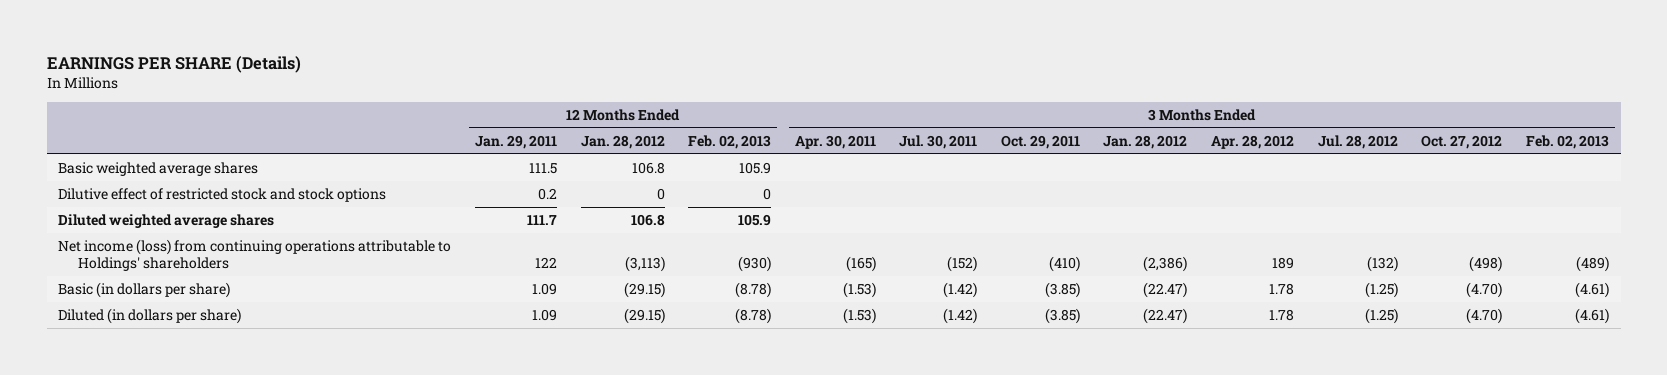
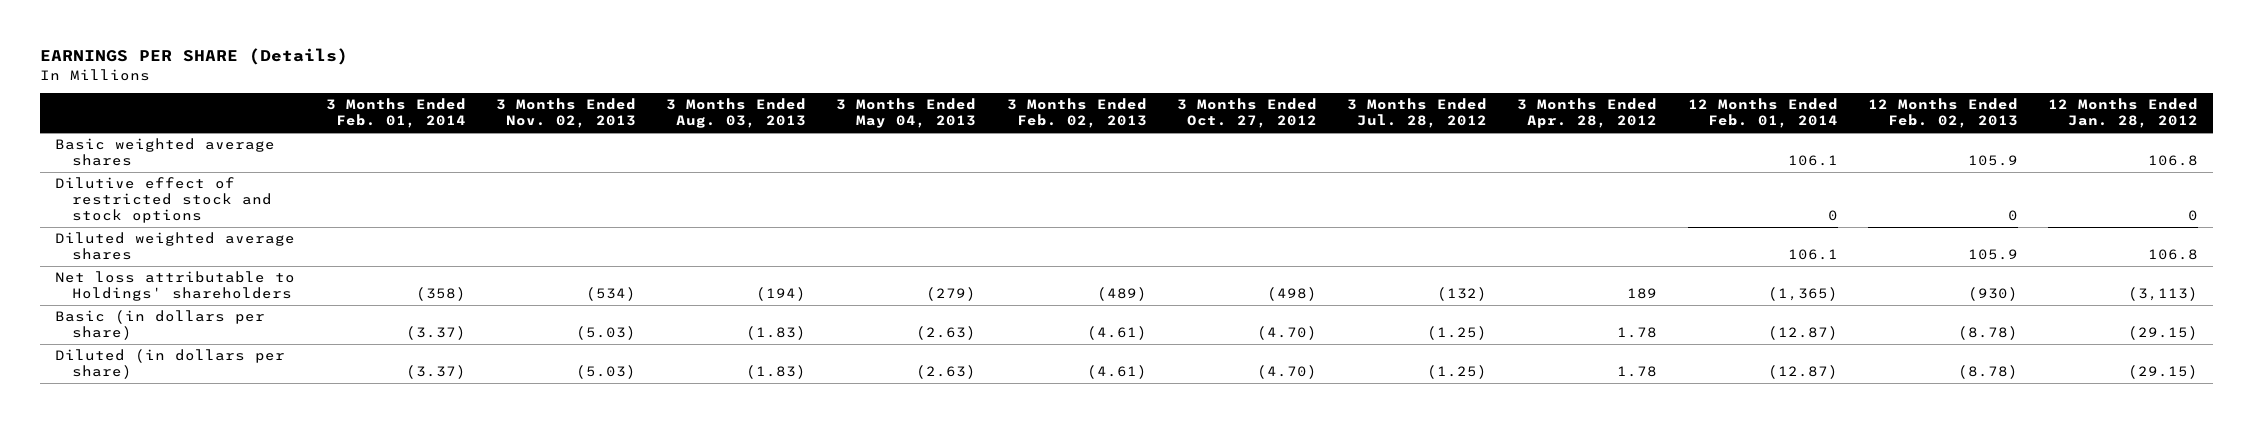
[474,134,557,149] Jan. 29, 2011 -> none
[794,134,876,149] Apr. 30, 2011 -> none
[899,134,978,149] Jul. 30, 2011 -> none
[1000,134,1080,149] Oct. 29, 2011 -> none
[1103,134,1188,149] Jan. 28, 2012 -> none
none -> [325,98,466,129] 3 Months Ended Feb. 01, 2014
none -> [495,98,636,129] 3 Months Ended Nov. 02, 2013
none -> [666,98,807,129] 3 Months Ended Aug. 03, 2013
none -> [836,98,977,129] 3 Months Ended May 04, 2013
none -> [1687,98,1838,129] 12 Months Ended Feb. 01, 2014
[58,239,452,271] Net income (loss) from continuing operations attributable to Holdings' shareholders -> [55,271,296,302] Net loss attributable to Holdings' shareholders

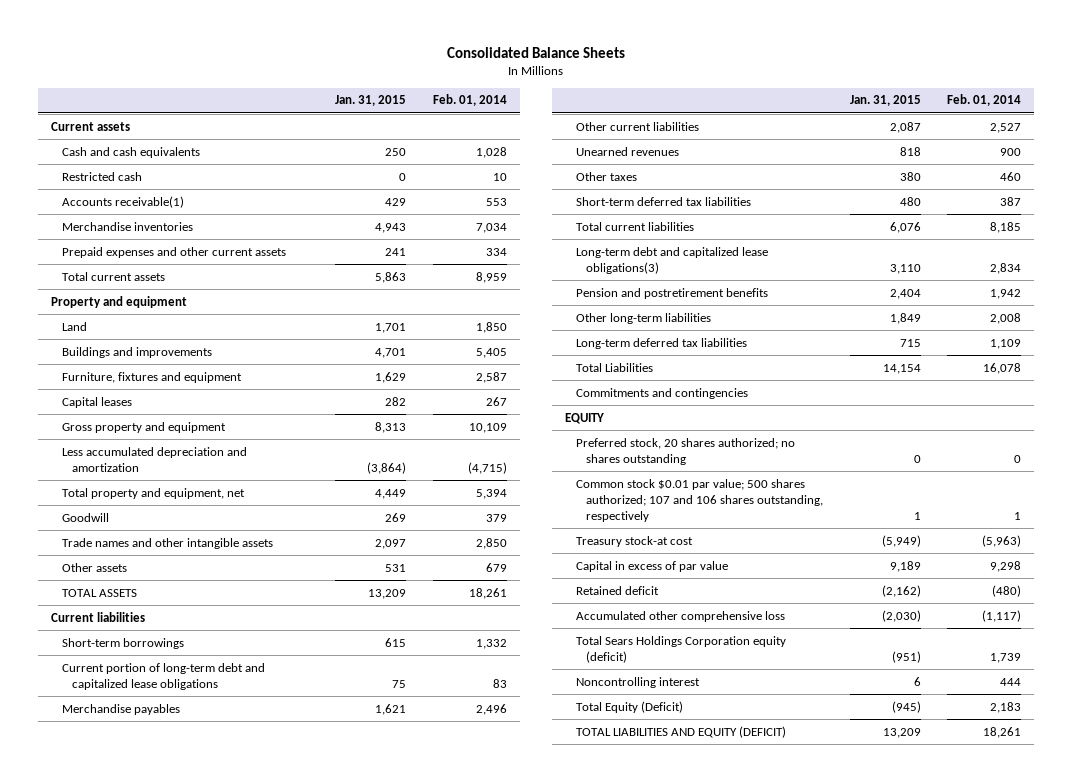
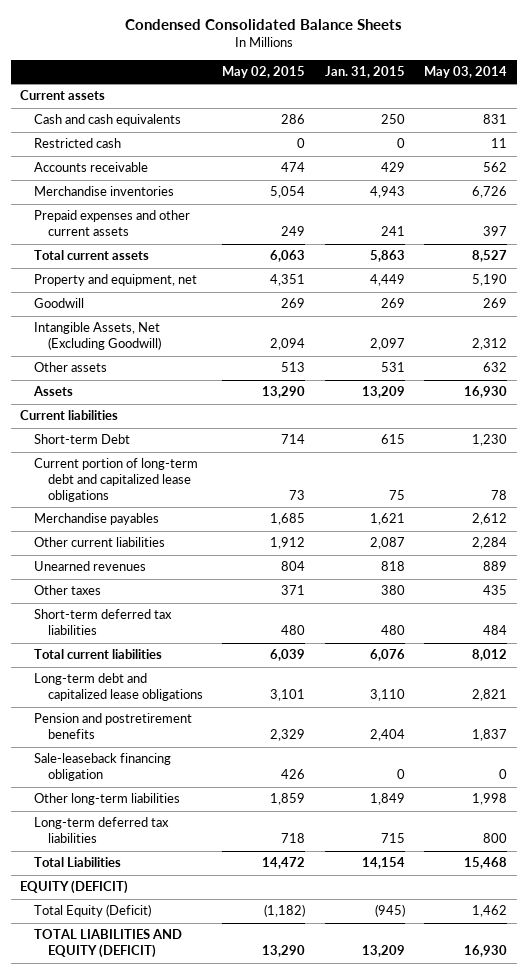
[447,46,626,58] Consolidated Balance Sheets -> [124,19,402,31] Condensed Consolidated Balance Sheets
[432,94,507,107] Feb. 01, 2014 -> none
none -> [222,66,306,79] May 02, 2015
none -> [424,66,508,79] May 03, 2014
[61,195,184,208] Accounts receivable(1) -> [34,162,149,173] Accounts receivable
[51,295,188,308] Property and equipment -> none
[61,321,87,331] Land -> none
[61,346,212,358] Buildings and improvements -> none
[61,371,242,383] Furniture, fixtures and equipment -> none
[61,396,132,408] Capital leases -> none
[61,421,226,433] Gross property and equipment -> none
[61,446,247,472] Less accumulated depreciation and amortization -> none
[61,487,245,499] Total property and equipment, net -> [34,274,198,287] Property and equipment, net
[61,537,273,549] Trade names and other intangible assets -> [34,322,161,351] Intangible Assets, Net (Excluding Goodwill)
[61,588,137,597] TOTAL ASSETS -> [33,386,74,397] Assets
[61,637,184,649] Short-term borrowings -> [34,434,131,445] Short-term Debt
[575,246,768,274] Long-term debt and capitalized lease obligations(3) -> [34,673,203,702] Long-term debt and capitalized lease obligations
none -> [34,753,172,782] Sale-leaseback financing obligation
[575,387,748,399] Commitments and contingencies -> none
[575,437,795,465] Preferred stock, 20 shares authorized; no shares outstanding -> none
[575,478,824,523] Common stock $0.01 par value; 500 shares authorized; 107 and 106 shares outstanding, respectively -> none
[575,535,693,547] Treasury stock-at cost -> none
[575,560,728,572] Capital in excess of par value -> none
[575,585,659,595] Retained deficit -> none
[575,610,785,622] Accumulated other comprehensive loss -> none
[575,635,786,663] Total Sears Holdings Corporation equity (deficit) -> none
[575,676,700,688] Noncontrolling interest -> none
[565,412,605,424] EQUITY -> [20,880,129,895] EQUITY (DEFICIT)

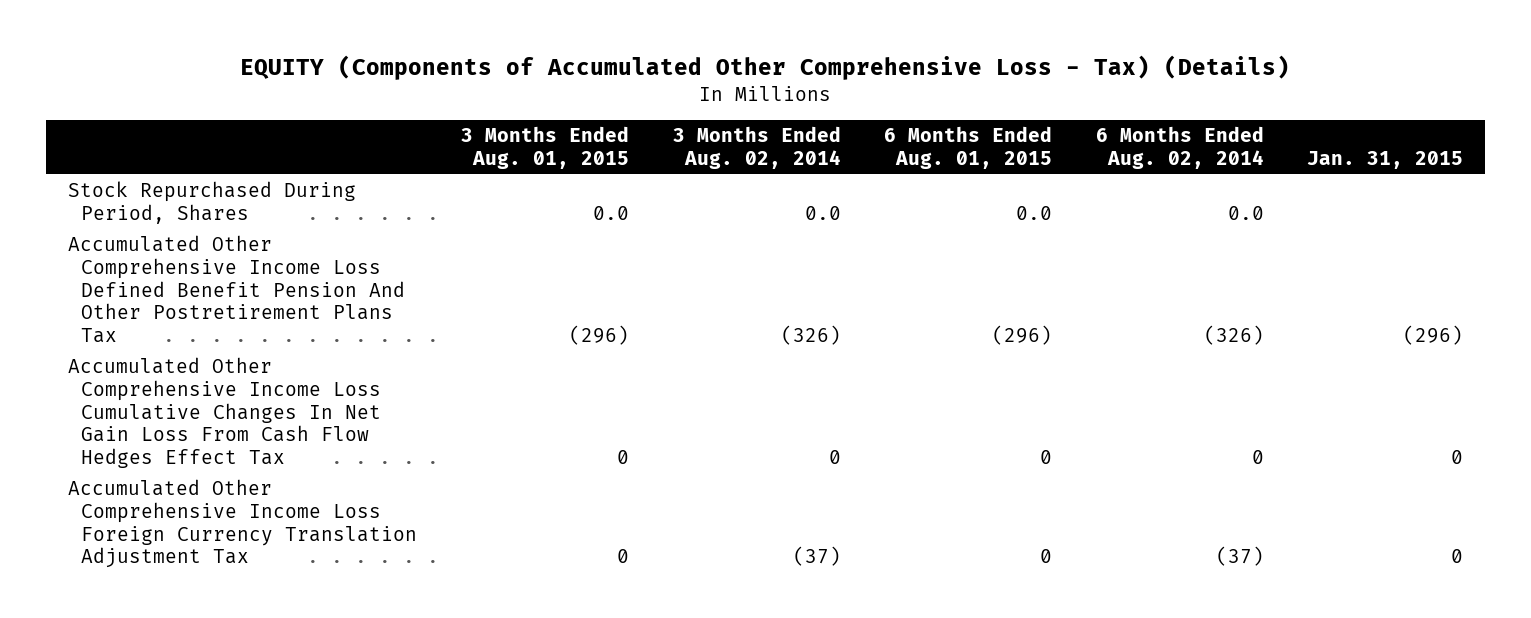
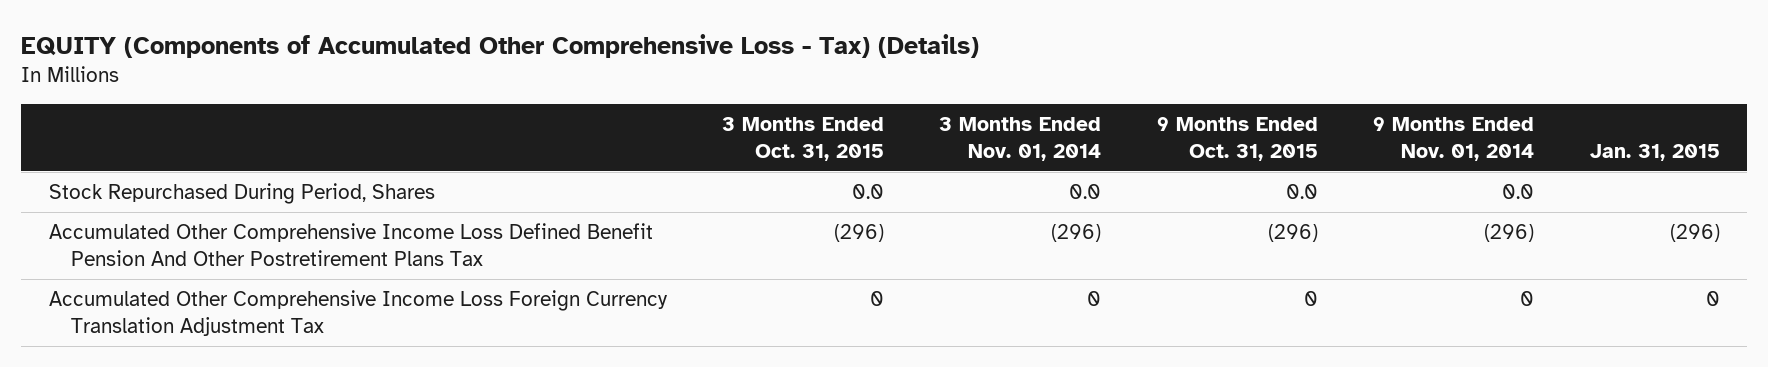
[460,126,629,169] 3 Months Ended Aug. 01, 2015 -> none
[672,126,841,169] 3 Months Ended Aug. 02, 2014 -> none
[884,126,1053,169] 6 Months Ended Aug. 01, 2015 -> none
[1095,126,1264,169] 6 Months Ended Aug. 02, 2014 -> none
none -> [721,116,884,162] 3 Months Ended Oct. 31, 2015
none -> [939,116,1102,162] 3 Months Ended Nov. 01, 2014
none -> [1156,116,1318,162] 9 Months Ended Oct. 31, 2015
none -> [1373,116,1535,162] 9 Months Ended Nov. 01, 2014
[67,357,382,468] Accumulated Other Comprehensive Income Loss Cumulative Changes In Net Gain Loss From Cash Flow Hedges Effect Tax -> none

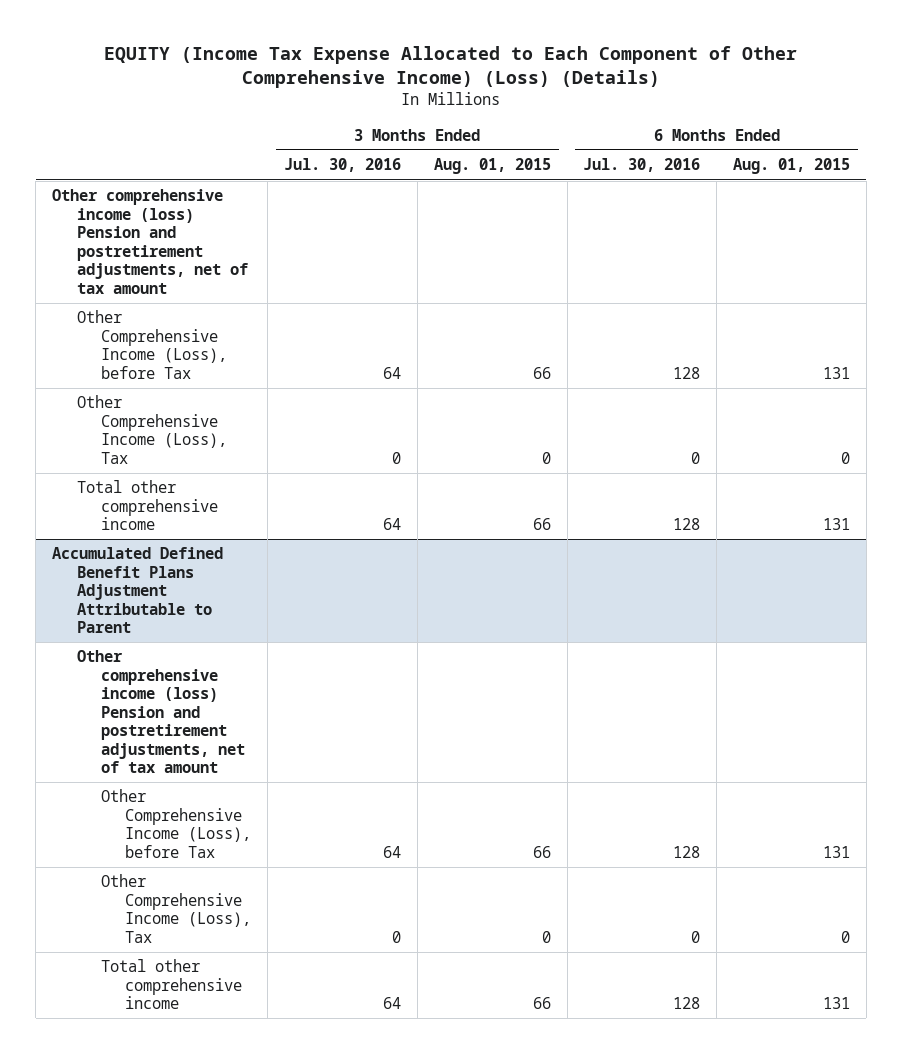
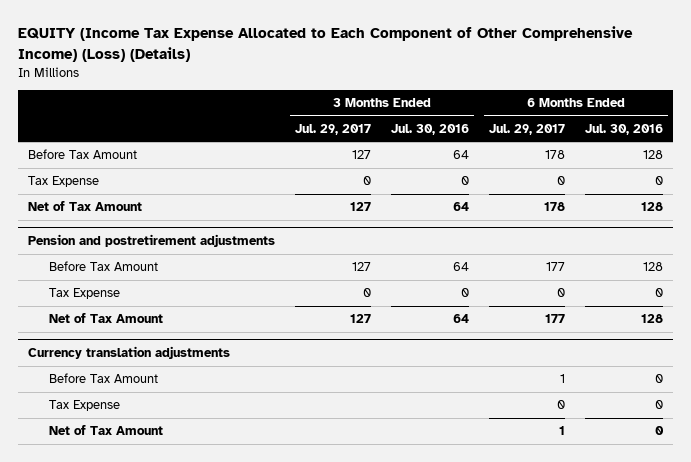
[433,158,551,175] Aug. 01, 2015 -> none
[733,158,851,175] Aug. 01, 2015 -> none
none -> [295,123,372,135] Jul. 29, 2017
none -> [489,123,566,135] Jul. 29, 2017
[52,189,248,294] Other comprehensive income (loss) Pension and postretirement adjustments, net of tax amount -> none
[76,650,245,773] Other comprehensive income (loss) Pension and postretirement adjustments, net of tax amount -> none
[76,310,227,379] Other Comprehensive Income (Loss), before Tax -> [27,149,137,160] Before Tax Amount
[76,395,227,464] Other Comprehensive Income (Loss), Tax -> [27,176,99,188] Tax Expense
[76,480,218,531] Total other comprehensive income -> [27,201,142,212] Net of Tax Amount
[52,547,224,634] Accumulated Defined Benefit Plans Adjustment Attributable to Parent -> [27,234,275,248] Pension and postretirement adjustments
[100,789,252,858] Other Comprehensive Income (Loss), before Tax -> [48,261,158,272] Before Tax Amount
[100,874,252,943] Other Comprehensive Income (Loss), Tax -> [48,288,120,300] Tax Expense
[100,959,243,1010] Total other comprehensive income -> [48,313,163,324] Net of Tax Amount
none -> [27,346,230,360] Currency translation adjustments
none -> [48,373,158,384] Before Tax Amount
none -> [48,400,120,412] Tax Expense
none -> [48,425,163,436] Net of Tax Amount

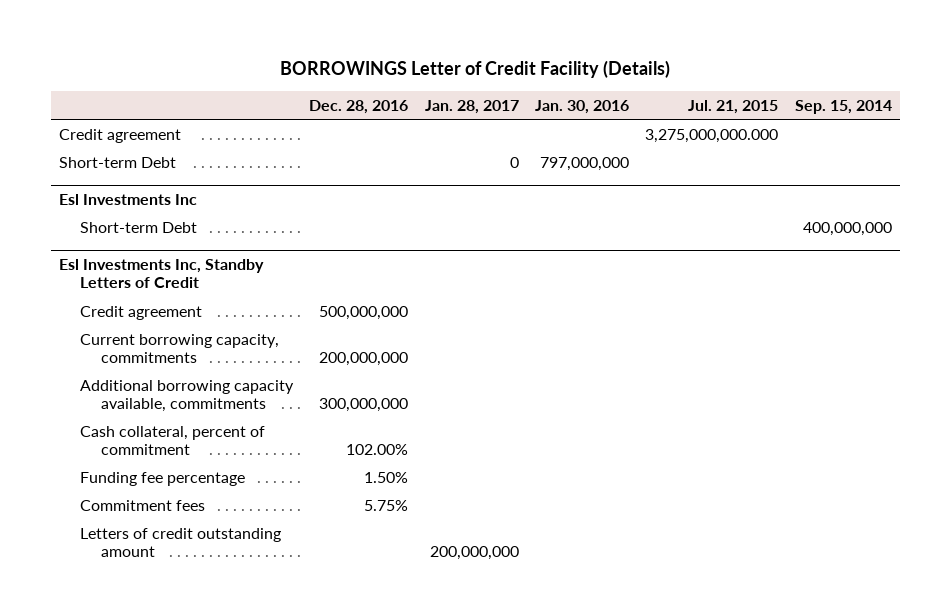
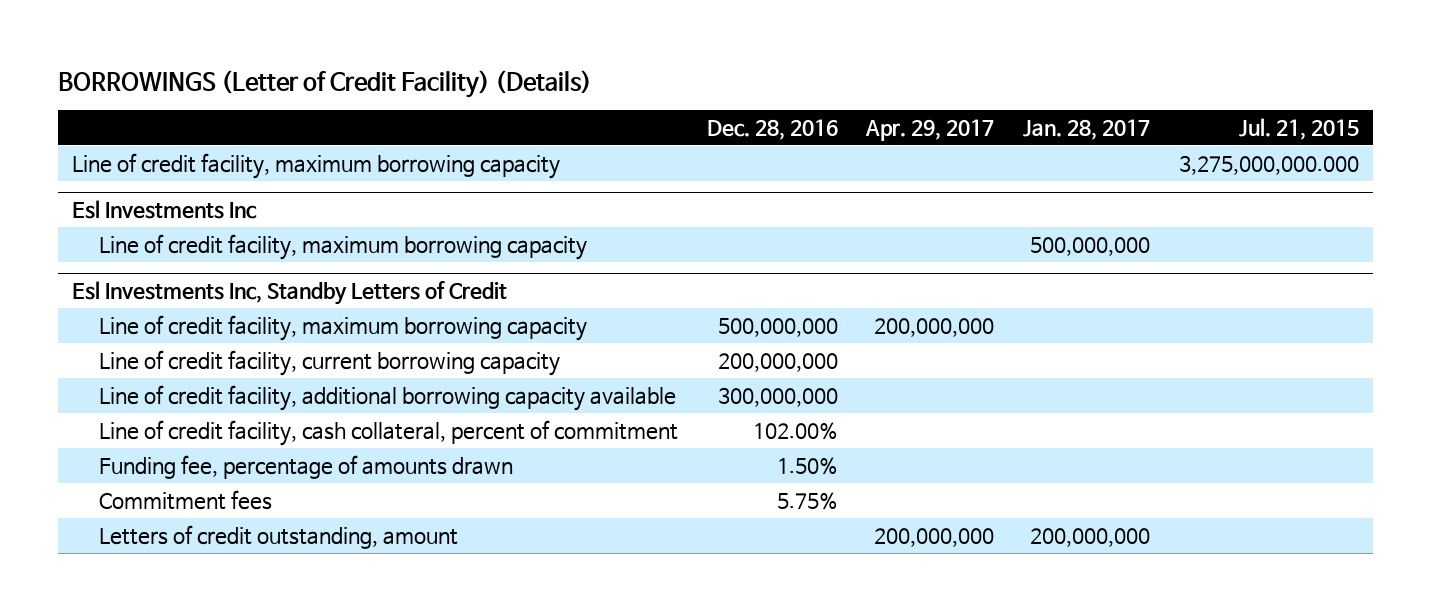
[280,60,671,79] BORROWINGS Letter of Credit Facility (Details) -> [58,69,593,98] BORROWINGS (Letter of Credit Facility) (Details)
[534,99,629,114] Jan. 30, 2016 -> none
[794,99,892,114] Sep. 15, 2014 -> none
none -> [865,118,995,141] Apr. 29, 2017
[58,156,176,168] Short-term Debt -> none
[58,128,181,143] Credit agreement -> [72,152,561,179] Line of credit facility, maximum borrowing capacity
[79,221,197,233] Short-term Debt -> none
none -> [99,233,588,260] Line of credit facility, maximum borrowing capacity
[79,305,202,320] Credit agreement -> [99,314,588,341] Line of credit facility, maximum borrowing capacity
[79,333,279,364] Current borrowing capacity, commitments -> [99,349,561,376] Line of credit facility, current borrowing capacity
[79,379,294,413] Additional borrowing capacity available, commitments -> [99,384,677,411] Line of credit facility, additional borrowing capacity available
[79,425,265,456] Cash collateral, percent of commitment -> [99,419,679,446] Line of credit facility, cash collateral, percent of commitment
[79,471,245,486] Funding fee percentage -> [99,454,514,479] Funding fee, percentage of amounts drawn
[79,527,281,558] Letters of credit outstanding amount -> [99,524,459,549] Letters of credit outstanding, amount

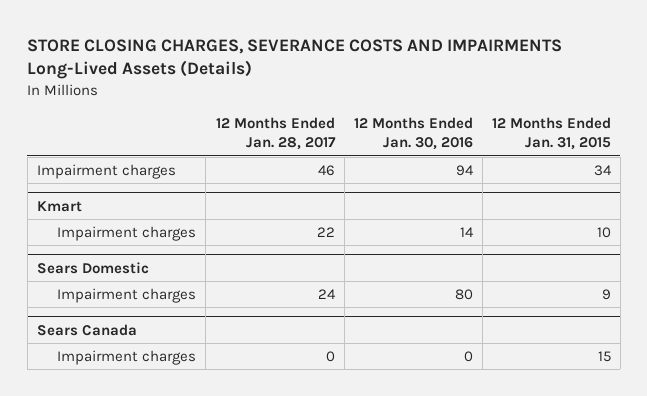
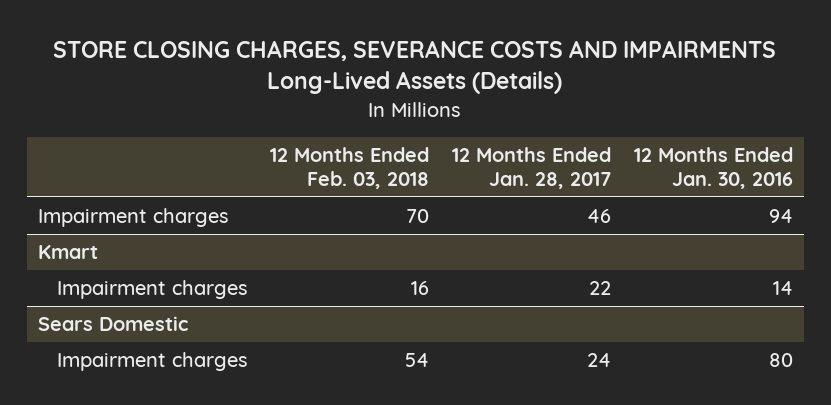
[491,116,611,151] 12 Months Ended Jan. 31, 2015 -> none
none -> [270,146,430,189] 12 Months Ended Feb. 03, 2018
[36,323,137,336] Sears Canada -> none
[57,349,197,365] Impairment charges -> none

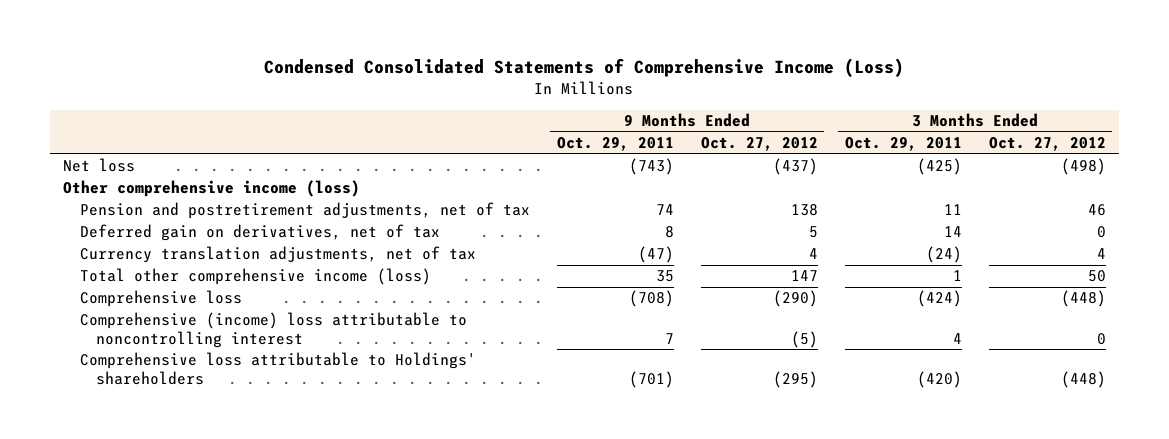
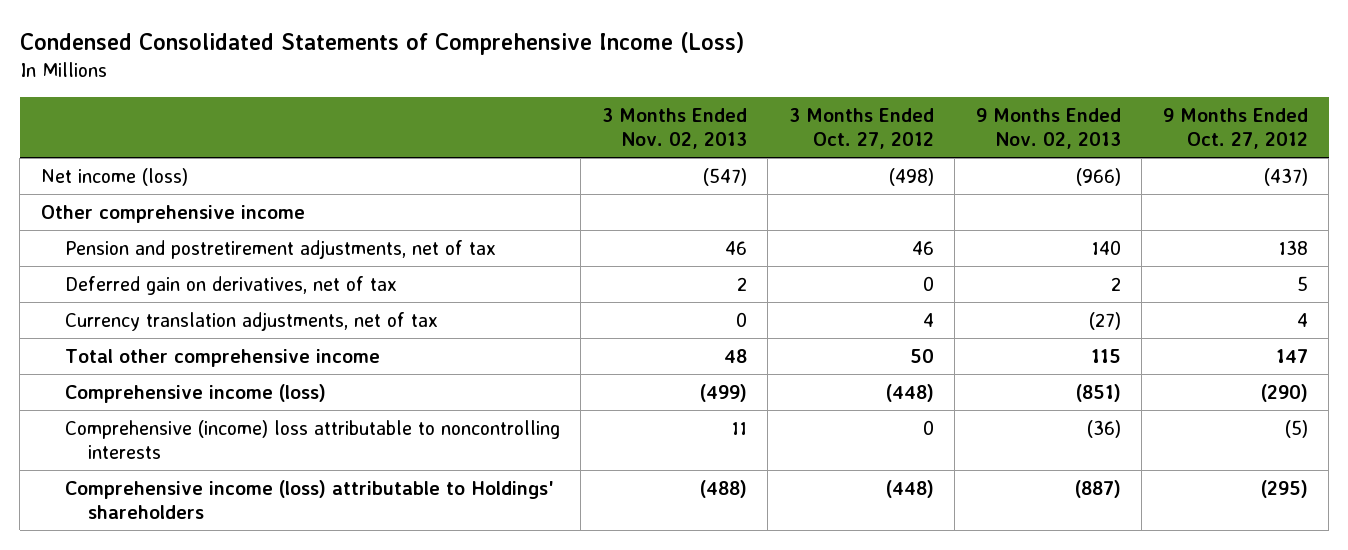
[556,137,674,152] Oct. 29, 2011 -> none
[844,137,962,152] Oct. 29, 2011 -> none
none -> [601,107,747,149] 3 Months Ended Nov. 02, 2013
none -> [975,107,1121,149] 9 Months Ended Nov. 02, 2013
[63,158,136,173] Net loss -> [40,167,188,186] Net income (loss)
[63,180,361,198] Other comprehensive income (loss) -> [40,204,305,223] Other comprehensive income
[79,268,431,286] Total other comprehensive income (loss) -> [64,348,380,367] Total other comprehensive income
[79,290,242,308] Comprehensive loss -> [64,383,326,403] Comprehensive income (loss)
[79,312,467,348] Comprehensive (income) loss attributable to noncontrolling interest -> [64,419,560,459] Comprehensive (income) loss attributable to noncontrolling interests
[79,352,476,385] Comprehensive loss attributable to Holdings' shareholders -> [64,479,554,519] Comprehensive income (loss) attributable to Holdings' shareholders

